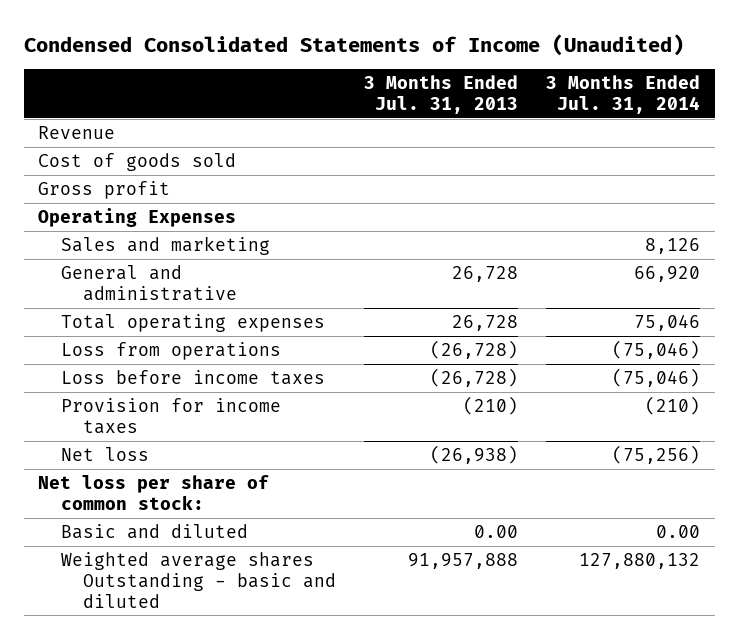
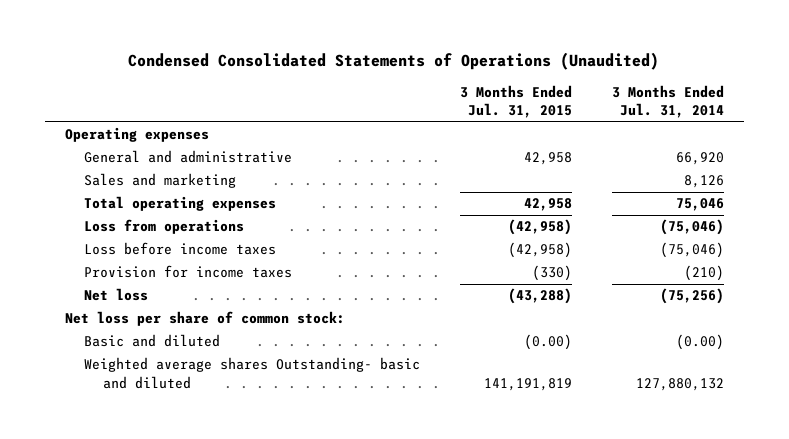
[24,33,685,56] Condensed Consolidated Statements of Income (Unaudited) -> [128,52,660,71] Condensed Consolidated Statements of Operations (Unaudited)
[364,75,519,115] 3 Months Ended Jul. 31, 2013 -> none
none -> [459,84,572,119] 3 Months Ended Jul. 31, 2015
[38,126,116,140] Revenue -> none
[38,153,237,172] Cost of goods sold -> none
[38,181,171,200] Gross profit -> none
[38,208,237,228] Operating Expenses -> [64,127,209,143] Operating expenses
[60,236,270,256] Sales and marketing -> [83,173,236,189] Sales and marketing
[656,525,701,539] 0.00 -> [676,334,725,351] (0.00)
[60,552,337,608] Weighted average shares Outstanding - basic and diluted -> [83,357,420,389] Weighted average shares Outstanding- basic and diluted

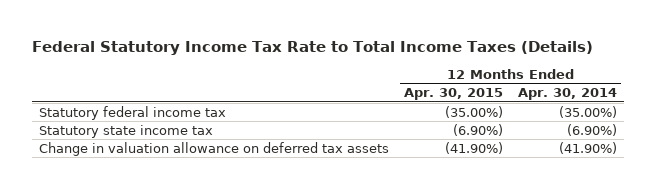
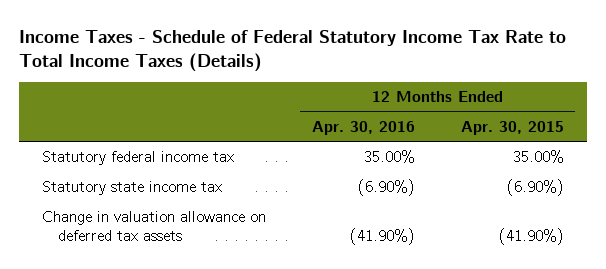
[31,41,593,56] Federal Statutory Income Tax Rate to Total Income Taxes (Details) -> [18,29,566,72] Income Taxes - Schedule of Federal Statutory Income Tax Rate to Total Income Taxes (Details)
[517,88,617,101] Apr. 30, 2014 -> none
none -> [311,120,415,135] Apr. 30, 2016
[445,105,504,118] (35.00%) -> [512,150,564,164] 35.00%

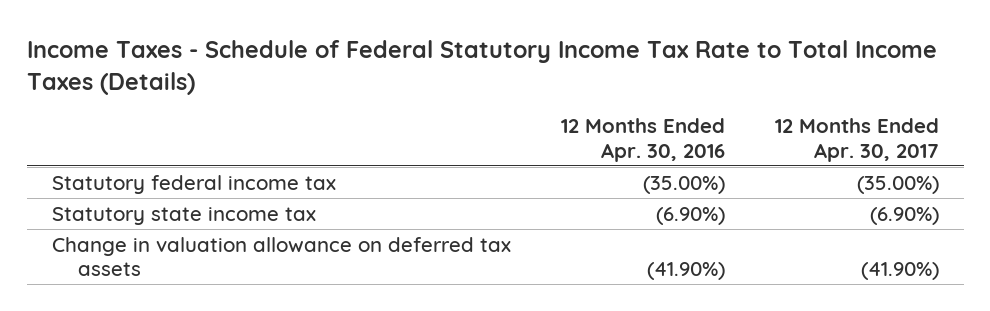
[460,120,564,135] Apr. 30, 2015 -> none
none -> [774,118,939,162] 12 Months Ended Apr. 30, 2017
[363,150,415,164] 35.00% -> [642,175,725,194] (35.00%)

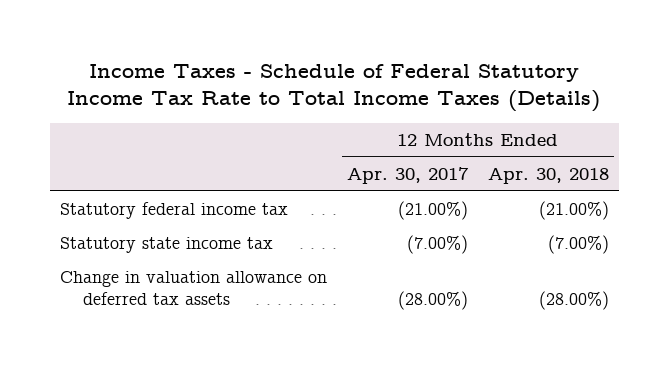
[560,118,725,162] 12 Months Ended Apr. 30, 2016 -> none
none -> [487,167,609,184] Apr. 30, 2018
[856,175,939,194] (35.00%) -> [397,201,468,221] (21.00%)
[869,206,939,225] (6.90%) -> [406,235,468,255] (7.00%)
[860,262,939,281] (41.90%) -> [397,291,468,311] (28.00%)

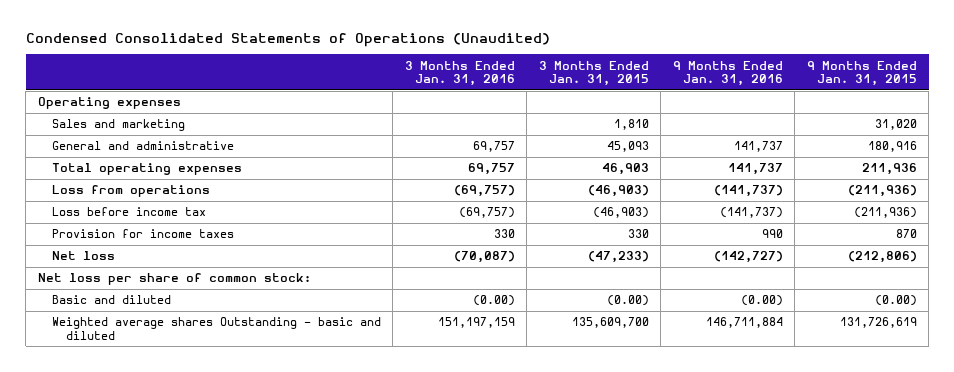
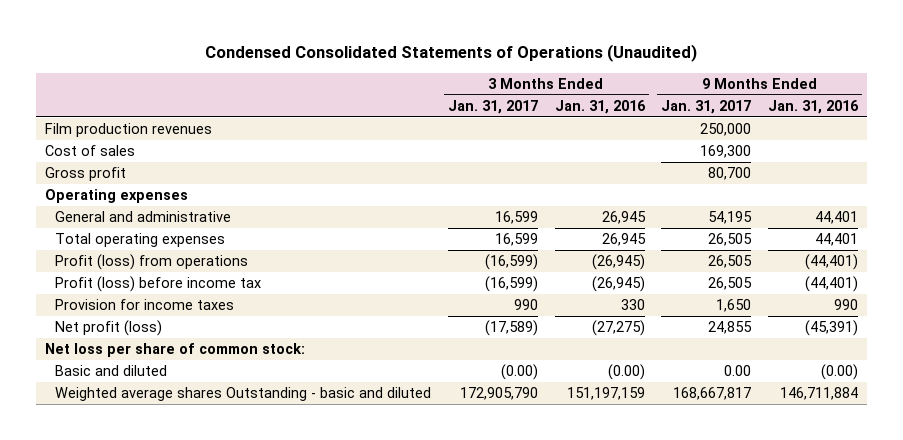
[538,60,649,87] 3 Months Ended Jan. 31, 2015 -> none
[806,60,917,87] 9 Months Ended Jan. 31, 2015 -> none
none -> [447,99,538,114] Jan. 31, 2017
none -> [661,99,752,114] Jan. 31, 2017
none -> [44,123,212,138] Film production revenues
none -> [44,145,135,157] Cost of sales
none -> [44,167,126,182] Gross profit
[51,119,185,132] Sales and marketing -> none
[472,141,515,153] 69,757 -> [601,211,646,225] 26,945
[733,141,783,153] 141,737 -> [815,211,859,225] 44,401
[467,163,515,176] 69,757 -> [601,233,646,247] 26,945
[727,163,783,176] 141,737 -> [815,233,859,247] 44,401
[51,185,210,198] Loss from operations -> [55,254,249,271] Profit (loss) from operations
[453,185,515,198] (69,757) -> [591,254,645,271] (26,945)
[713,185,783,198] (141,737) -> [805,254,859,271] (44,401)
[51,207,206,217] Loss before income tax -> [55,276,262,293] Profit (loss) before income tax
[458,207,515,219] (69,757) -> [591,276,645,293] (26,945)
[719,207,783,219] (141,737) -> [805,276,859,293] (44,401)
[51,251,115,261] Net loss -> [55,320,163,337] Net profit (loss)
[453,251,515,264] (70,087) -> [591,320,645,337] (27,275)
[713,251,783,264] (142,727) -> [805,320,859,337] (45,391)

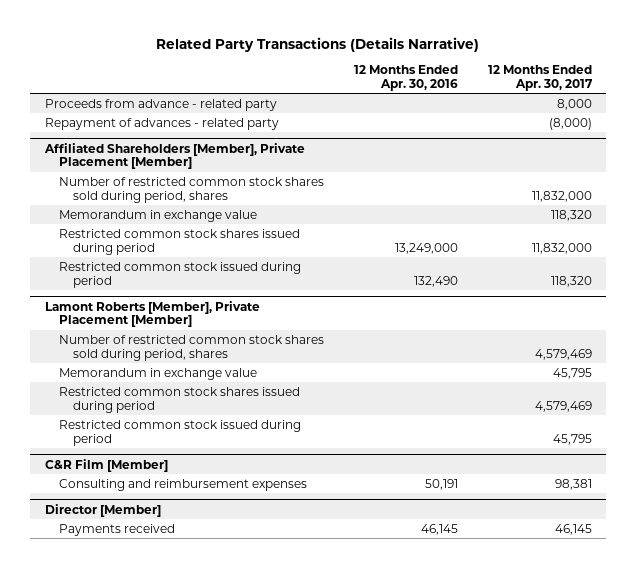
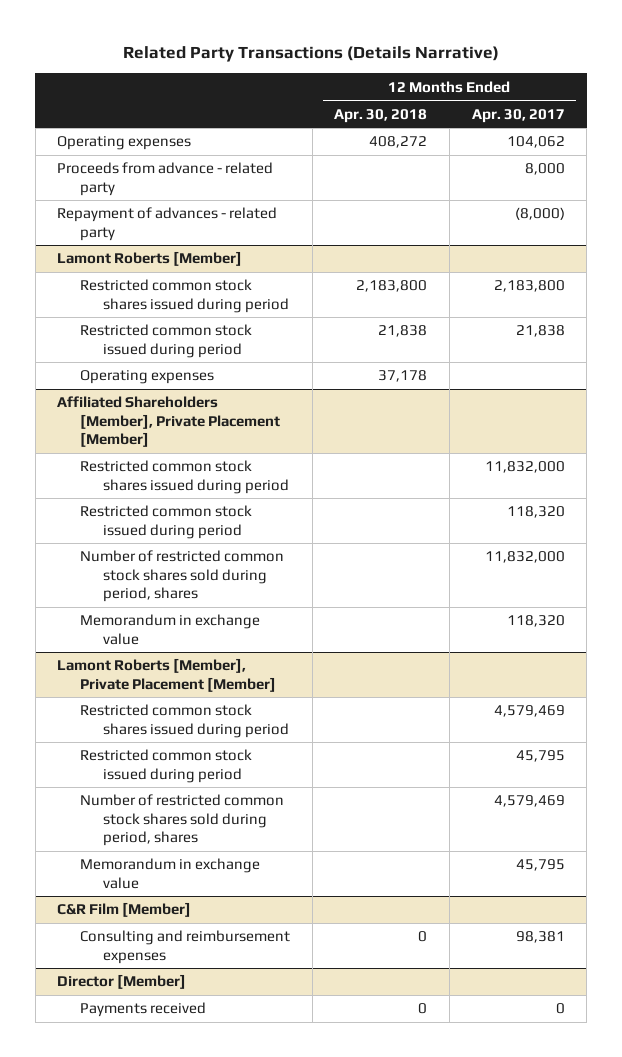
[353,65,458,91] 12 Months Ended Apr. 30, 2016 -> none
none -> [334,108,428,123] Apr. 30, 2018
none -> [57,136,192,151] Operating expenses
none -> [57,251,243,267] Lamont Roberts [Member]
none -> [80,279,290,313] Restricted common stock shares issued during period
none -> [80,324,253,358] Restricted common stock issued during period
none -> [80,370,215,385] Operating expenses
[58,176,324,203] Number of restricted common stock shares sold during period, shares -> [80,550,285,603] Number of restricted common stock shares sold during period, shares
[58,209,257,222] Memorandum in exchange value -> [80,614,261,645] Memorandum in exchange value
[58,334,324,361] Number of restricted common stock shares sold during period, shares -> [80,794,285,847] Number of restricted common stock shares sold during period, shares
[58,367,257,380] Memorandum in exchange value -> [80,858,261,889] Memorandum in exchange value
[554,523,592,535] 46,145 -> [555,1003,565,1015] 0

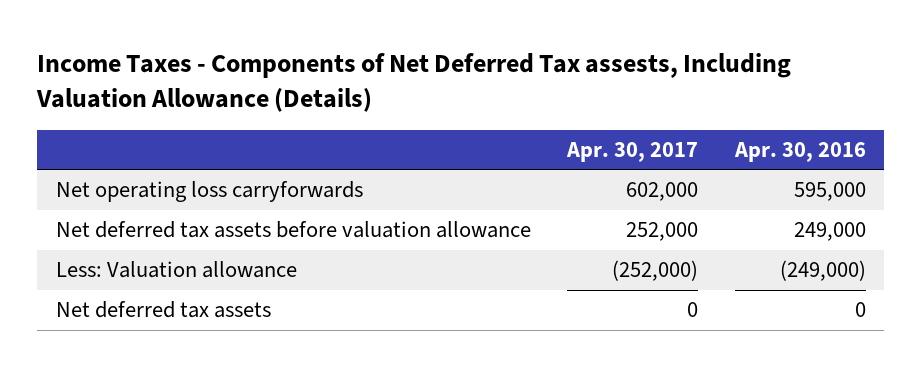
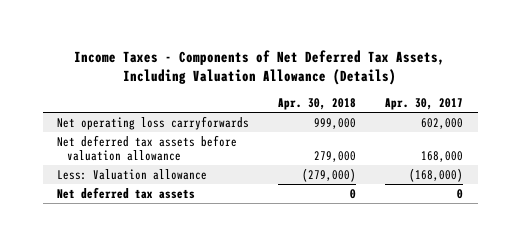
[36,53,792,113] Income Taxes - Components of Net Deferred Tax assests, Including Valuation Allowance (Details) -> [74,49,446,86] Income Taxes - Components of Net Deferred Tax Assets, Including Valuation Allowance (Details)
[733,141,866,162] Apr. 30, 2016 -> none
none -> [278,98,357,111] Apr. 30, 2018
[626,222,699,242] 252,000 -> [421,151,464,163] 168,000
[612,260,699,282] (252,000) -> [409,167,464,182] (168,000)

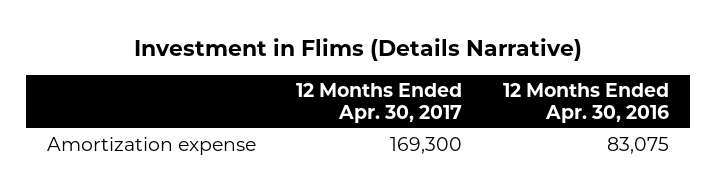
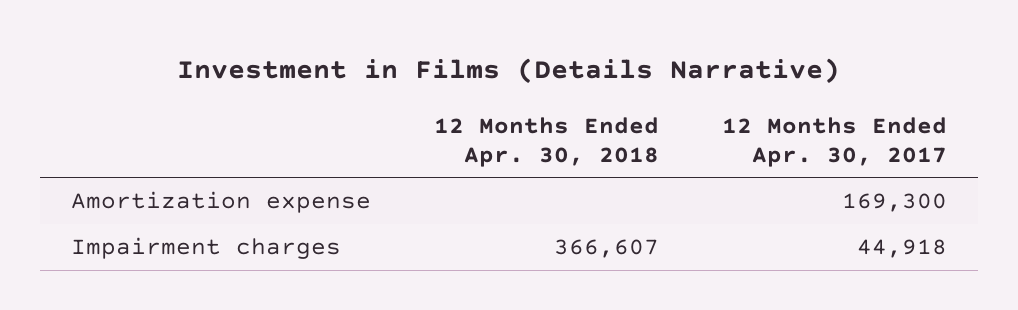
[133,37,582,61] Investment in Flims (Details Narrative) -> [176,58,840,85] Investment in Films (Details Narrative)
[503,82,670,124] 12 Months Ended Apr. 30, 2016 -> none
none -> [433,116,659,167] 12 Months Ended Apr. 30, 2018
none -> [71,237,342,260] Impairment charges

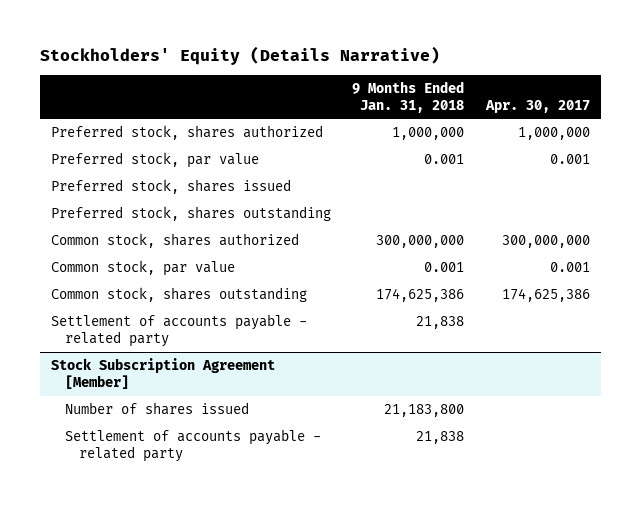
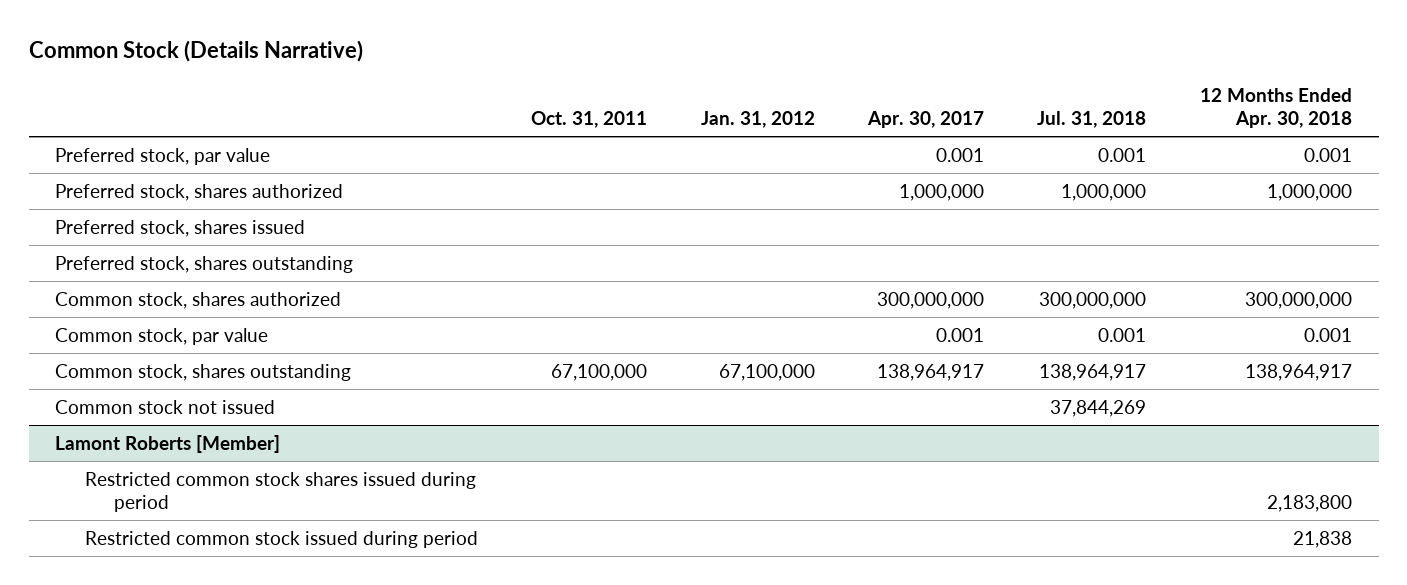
[39,46,440,66] Stockholders' Equity (Details Narrative) -> [28,40,363,63] Common Stock (Details Narrative)
[352,80,465,113] 9 Months Ended Jan. 31, 2018 -> none
none -> [531,111,648,129] Oct. 31, 2011
none -> [700,111,815,129] Jan. 31, 2012
none -> [1037,111,1147,129] Jul. 31, 2018
none -> [1199,87,1352,129] 12 Months Ended Apr. 30, 2018
[50,125,323,141] Preferred stock, shares authorized -> [55,183,344,201] Preferred stock, shares authorized
[50,314,307,347] Settlement of accounts payable - related party -> none
[50,358,275,389] Stock Subscription Agreement [Member] -> none
[64,402,249,416] Number of shares issued -> none
[64,429,321,462] Settlement of accounts payable - related party -> none
[502,288,591,303] 174,625,386 -> [876,363,984,381] 138,964,917
none -> [55,399,276,414] Common stock not issued
none -> [55,434,281,453] Lamont Roberts [Member]
none -> [84,471,476,513] Restricted common stock shares issued during period
none -> [84,530,478,548] Restricted common stock issued during period

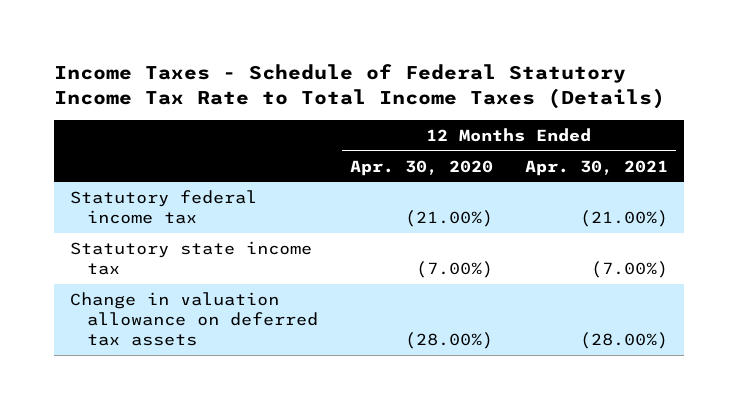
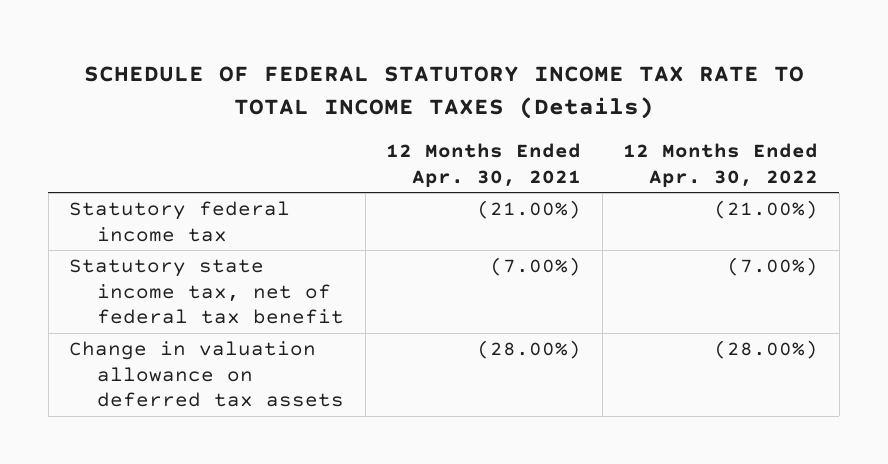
[54,64,666,110] Income Taxes - Schedule of Federal Statutory Income Tax Rate to Total Income Taxes (Details) -> [83,66,804,120] SCHEDULE OF FEDERAL STATUTORY INCOME TAX RATE TO TOTAL INCOME TAXES (Details)
[349,159,493,176] Apr. 30, 2020 -> none
none -> [623,143,819,187] 12 Months Ended Apr. 30, 2022
[70,240,313,275] Statutory state income tax -> [69,258,345,325] Statutory state income tax, net of federal tax benefit

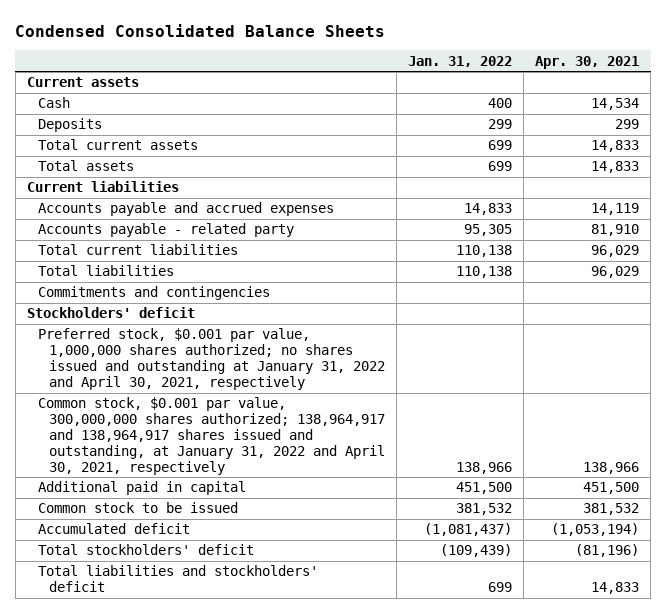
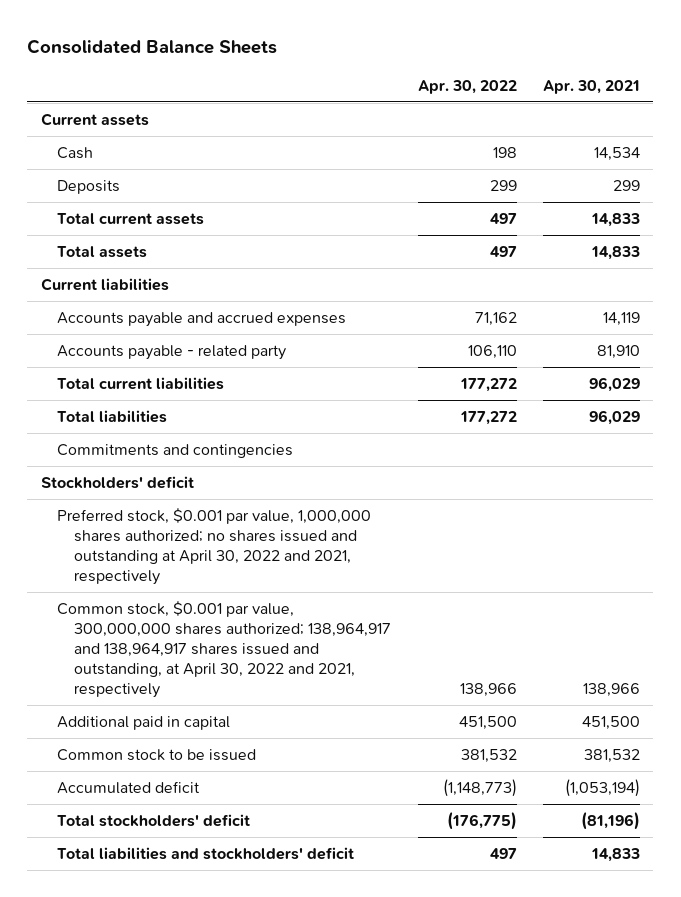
[15,23,386,37] Condensed Consolidated Balance Sheets -> [27,38,278,54] Consolidated Balance Sheets
[408,55,513,67] Jan. 31, 2022 -> none
none -> [417,79,517,94] Apr. 30, 2022
[38,328,386,391] Preferred stock, $0.001 par value, 1,000,000 shares authorized; no shares issued and outstanding at January 31, 2022 and April 30, 2021, respectively -> [57,507,372,586] Preferred stock, $0.001 par value, 1,000,000 shares authorized; no shares issued and outstanding at April 30, 2022 and 2021, respectively
[38,397,386,475] Common stock, $0.001 par value, 300,000,000 shares authorized; 138,964,917 and 138,964,917 shares issued and outstanding, at January 31, 2022 and April 30, 2021, respectively -> [57,600,392,699] Common stock, $0.001 par value, 300,000,000 shares authorized; 138,964,917 and 138,964,917 shares issued and outstanding, at April 30, 2022 and 2021, respectively

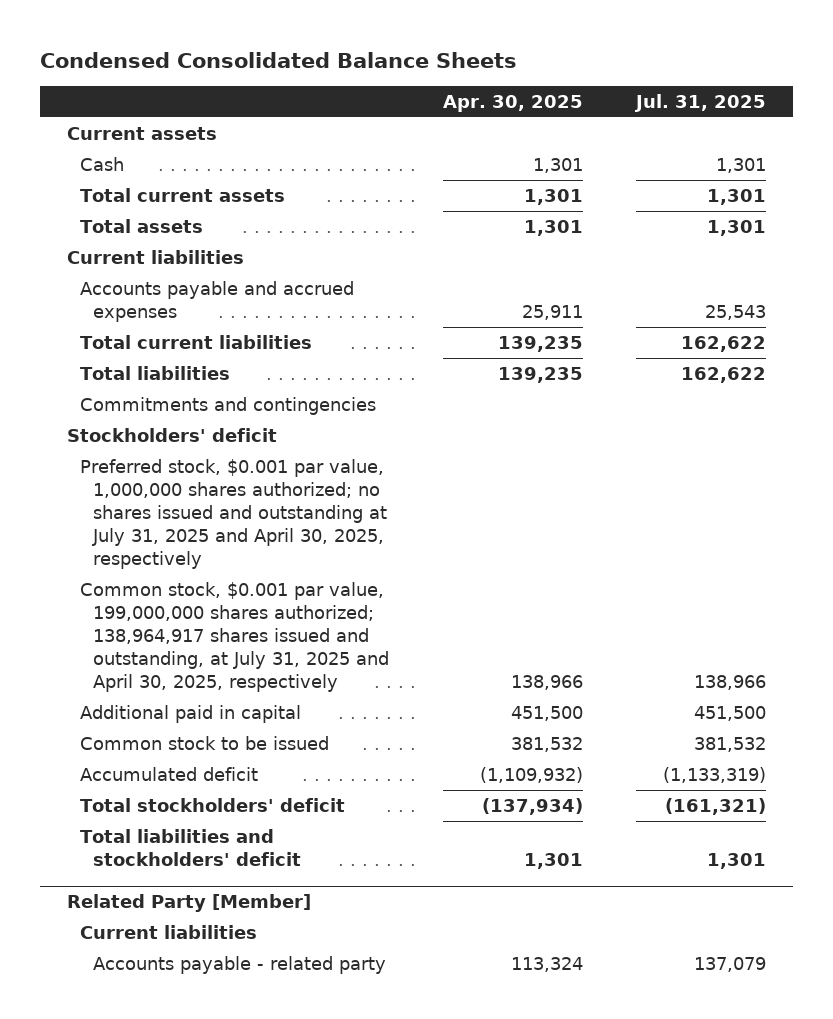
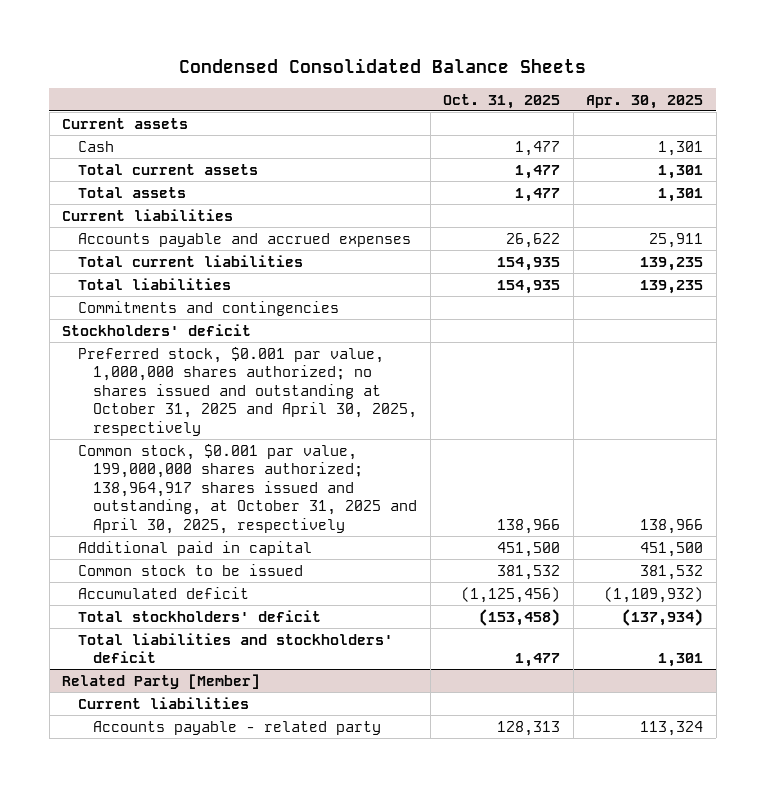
[634,93,767,112] Jul. 31, 2025 -> none
none -> [443,93,561,109] Oct. 31, 2025
[80,458,388,570] Preferred stock, $0.001 par value, 1,000,000 shares authorized; no shares issued and outstanding at July 31, 2025 and April 30, 2025, respectively -> [77,346,418,436] Preferred stock, $0.001 par value, 1,000,000 shares authorized; no shares issued and outstanding at October 31, 2025 and April 30, 2025, respectively
[80,581,390,693] Common stock, $0.001 par value, 199,000,000 shares authorized; 138,964,917 shares issued and outstanding, at July 31, 2025 and April 30, 2025, respectively -> [77,443,418,534] Common stock, $0.001 par value, 199,000,000 shares authorized; 138,964,917 shares issued and outstanding, at October 31, 2025 and April 30, 2025, respectively

